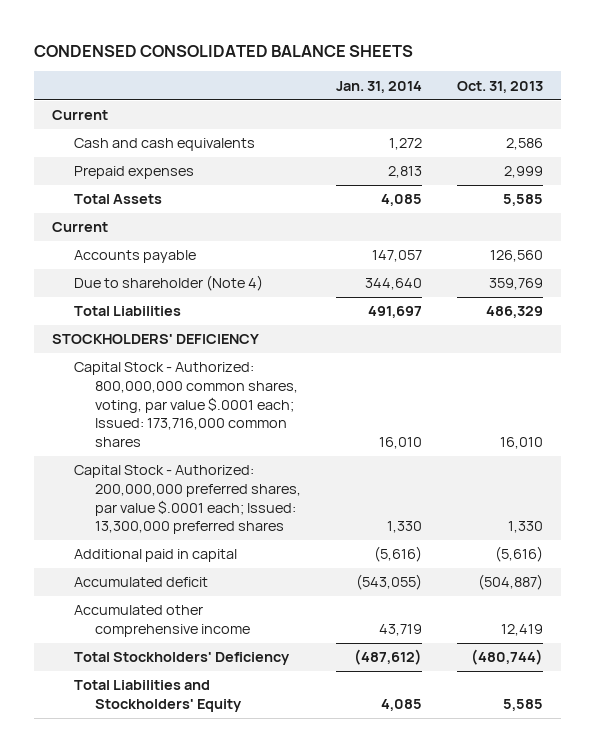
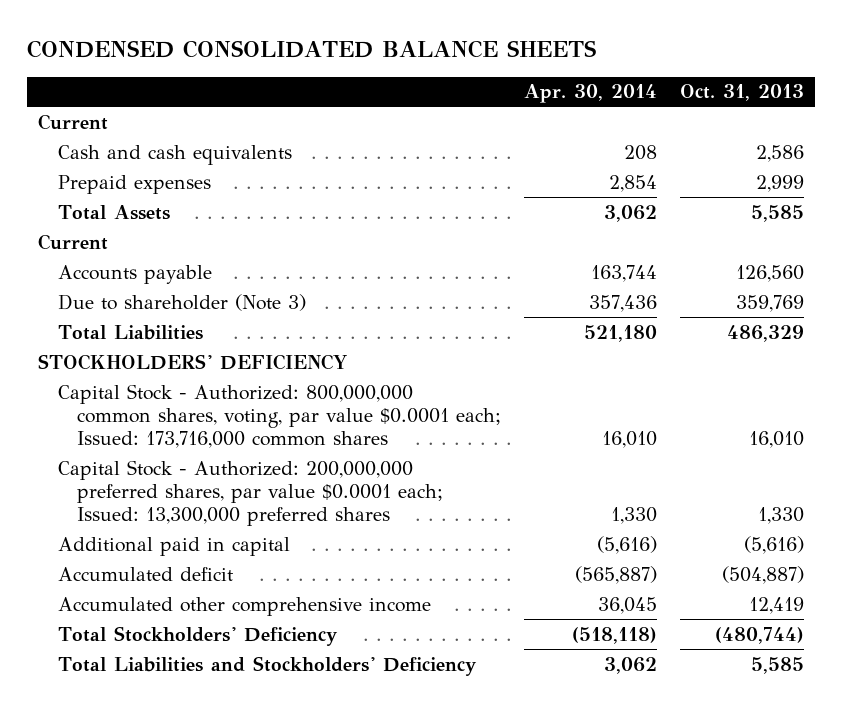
[336,80,423,93] Jan. 31, 2014 -> none
none -> [523,84,657,104] Apr. 30, 2014
[73,275,263,292] Due to shareholder (Note 4) -> [57,293,306,311] Due to shareholder (Note 3)
[73,362,299,448] Capital Stock - Authorized: 800,000,000 common shares, voting, par value $.0001 each; Issued: 173,716,000 common shares -> [57,383,501,448] Capital Stock - Authorized: 800,000,000 common shares, voting, par value $0.0001 each; Issued: 173,716,000 common shares
[73,465,302,535] Capital Stock - Authorized: 200,000,000 preferred shares, par value $.0001 each; Issued: 13,300,000 preferred shares -> [57,459,443,526] Capital Stock - Authorized: 200,000,000 preferred shares, par value $0.0001 each; Issued: 13,300,000 preferred shares
[73,680,243,713] Total Liabilities and Stockholders' Equity -> [57,655,477,676] Total Liabilities and Stockholders' Deficiency

